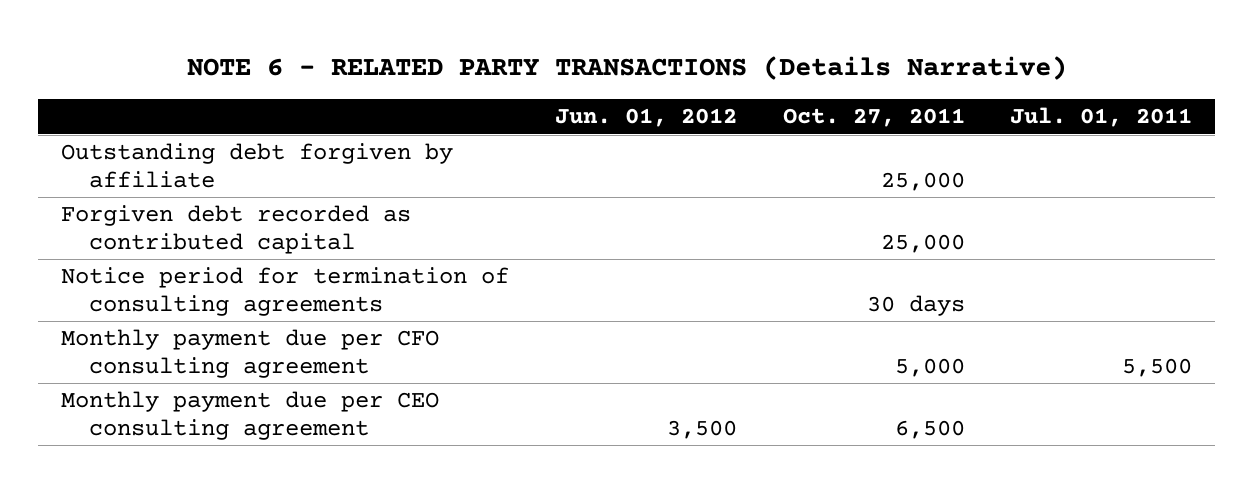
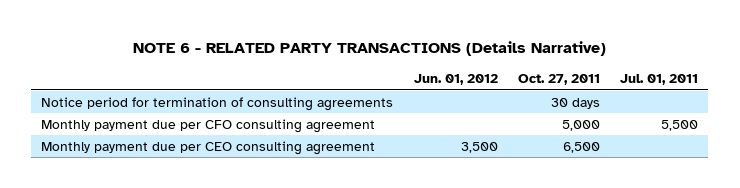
[60,143,453,188] Outstanding debt forgiven by affiliate -> none
[60,205,411,254] Forgiven debt recorded as contributed capital -> none

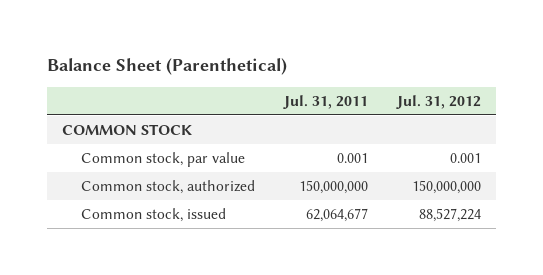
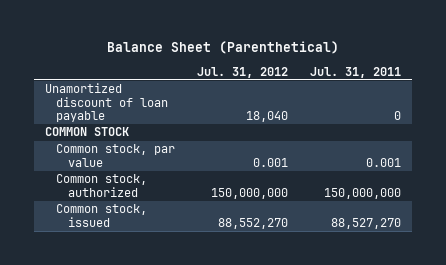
none -> [45,83,169,123] Unamortized discount of loan payable
[305,207,368,222] 62,064,677 -> [330,217,401,229] 88,527,270
[418,207,481,222] 88,527,224 -> [218,217,289,229] 88,552,270

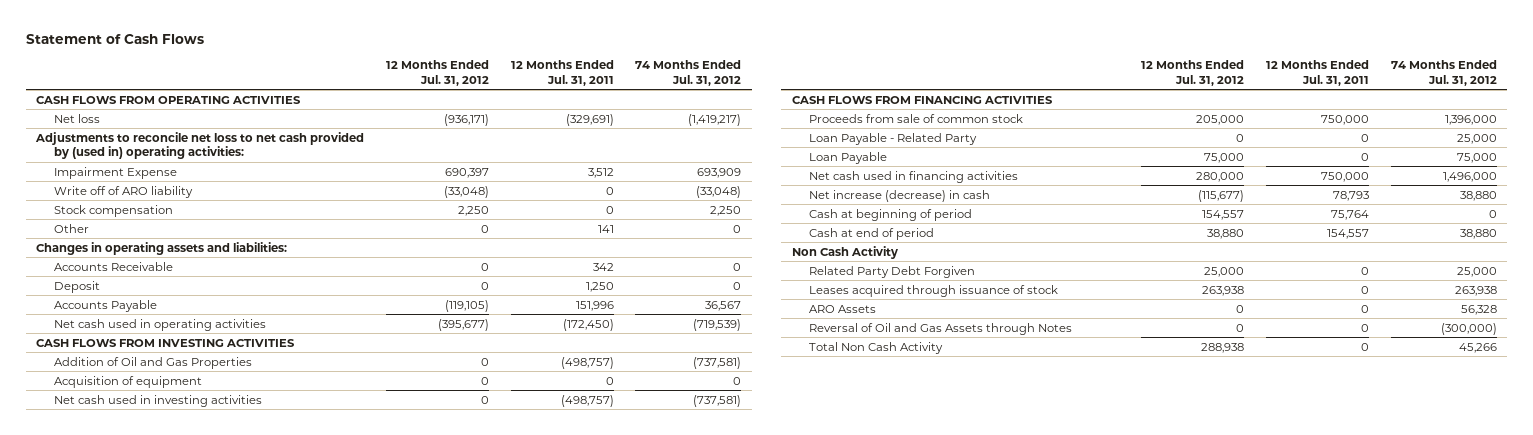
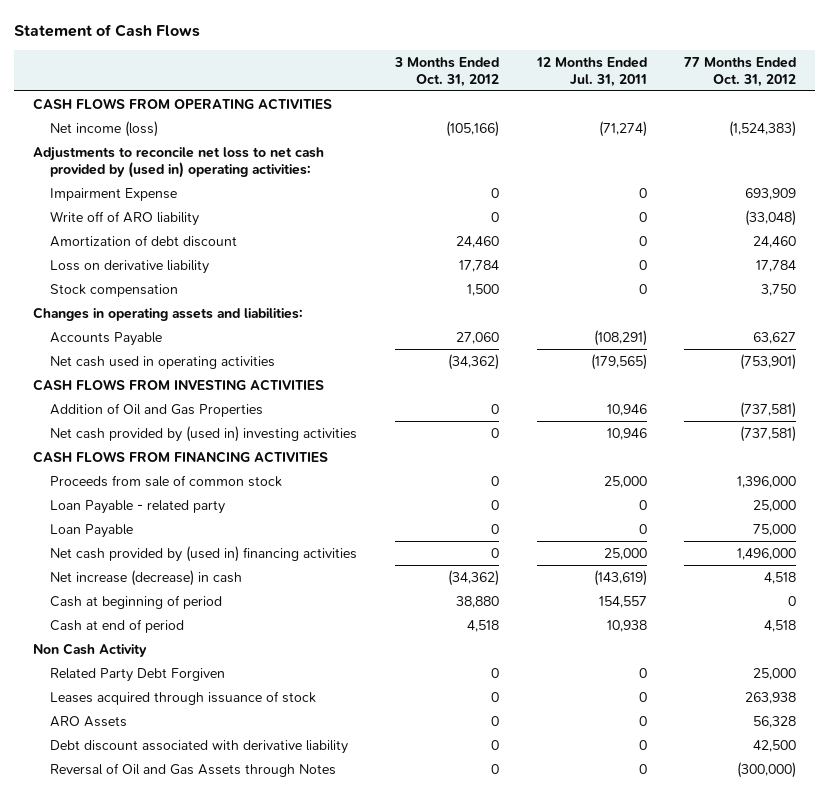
[386,59,490,86] 12 Months Ended Jul. 31, 2012 -> none
[635,59,742,86] 74 Months Ended Jul. 31, 2012 -> none
none -> [393,56,499,87] 3 Months Ended Oct. 31, 2012
none -> [684,56,797,87] 77 Months Ended Oct. 31, 2012
[54,113,101,123] Net loss -> [50,120,159,137] Net income (loss)
[565,113,614,126] (329,691) -> [598,120,647,137] (71,274)
[587,167,614,178] 3,512 -> [638,187,647,198] 0
none -> [50,234,238,247] Amortization of debt discount
none -> [50,259,210,274] Loss on derivative liability
[54,223,90,233] Other -> none
[54,261,174,271] Accounts Receivable -> none
[54,280,101,293] Deposit -> none
[575,300,614,311] 151,996 -> [593,329,647,346] (108,291)
[562,318,614,331] (172,450) -> [590,353,647,370] (179,565)
[54,375,203,388] Acquisition of equipment -> none
[560,356,614,369] (498,757) -> [606,403,647,416] 10,946
[54,394,263,407] Net cash used in investing activities -> [50,425,358,442] Net cash provided by (used in) investing activities
[560,394,614,407] (498,757) -> [606,427,647,440] 10,946
[1320,114,1369,125] 750,000 -> [603,475,647,488] 25,000
[809,132,978,145] Loan Payable - Related Party -> [50,499,226,514] Loan Payable - related party
[809,170,1019,183] Net cash used in financing activities -> [50,545,358,562] Net cash provided by (used in) financing activities
[1320,171,1369,182] 750,000 -> [603,547,647,560] 25,000
[1332,190,1369,201] 78,793 -> [593,569,647,586] (143,619)
[1330,209,1369,220] 75,764 -> [598,595,647,608] 154,557
[1326,228,1369,239] 154,557 -> [606,619,647,632] 10,938
none -> [50,739,349,754] Debt discount associated with derivative liability
[809,341,944,354] Total Non Cash Activity -> none

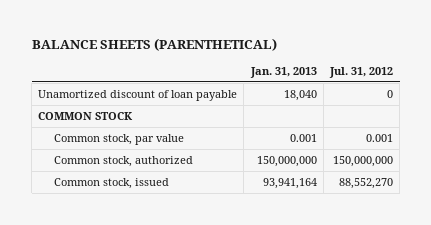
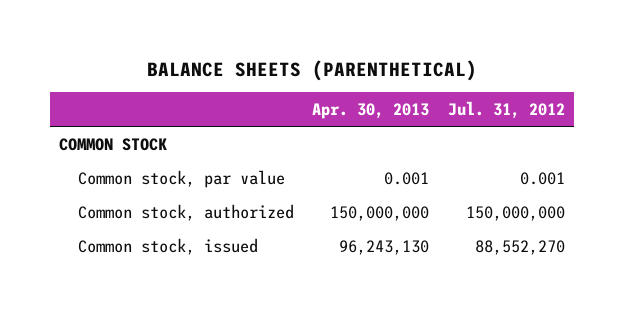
[249,67,317,79] Jan. 31, 2013 -> none
none -> [312,103,430,120] Apr. 30, 2013
[38,89,238,101] Unamortized discount of loan payable -> none

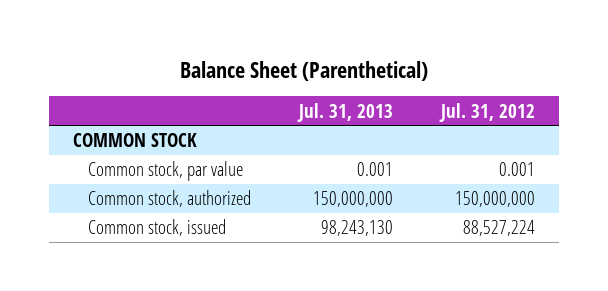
[147,59,478,81] BALANCE SHEETS (PARENTHETICAL) -> [179,60,428,81] Balance Sheet (Parenthetical)
[312,103,430,120] Apr. 30, 2013 -> none
none -> [296,102,393,122] Jul. 31, 2013
[475,239,566,255] 88,552,270 -> [462,220,535,237] 88,527,224

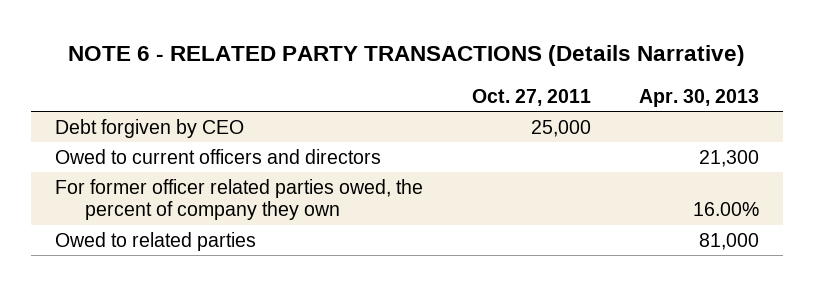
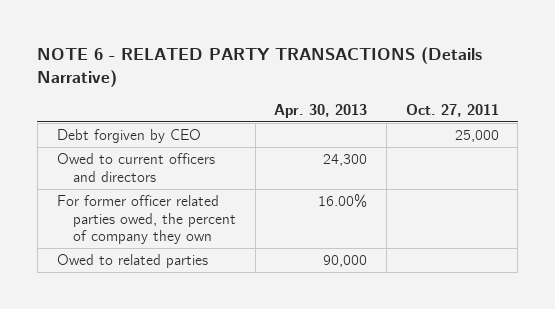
[698,149,759,167] 21,300 -> [323,154,368,167] 24,300
[698,232,759,250] 81,000 -> [323,255,368,268] 90,000

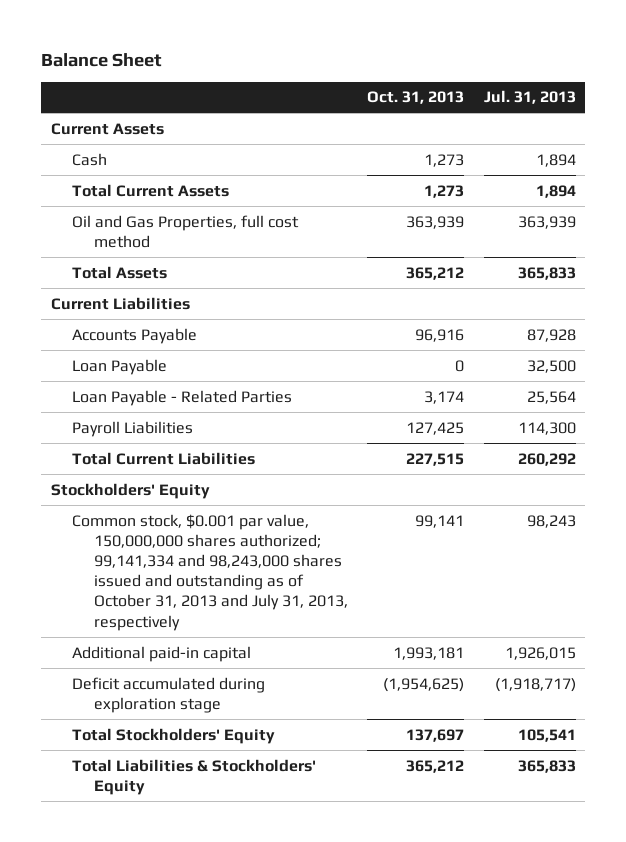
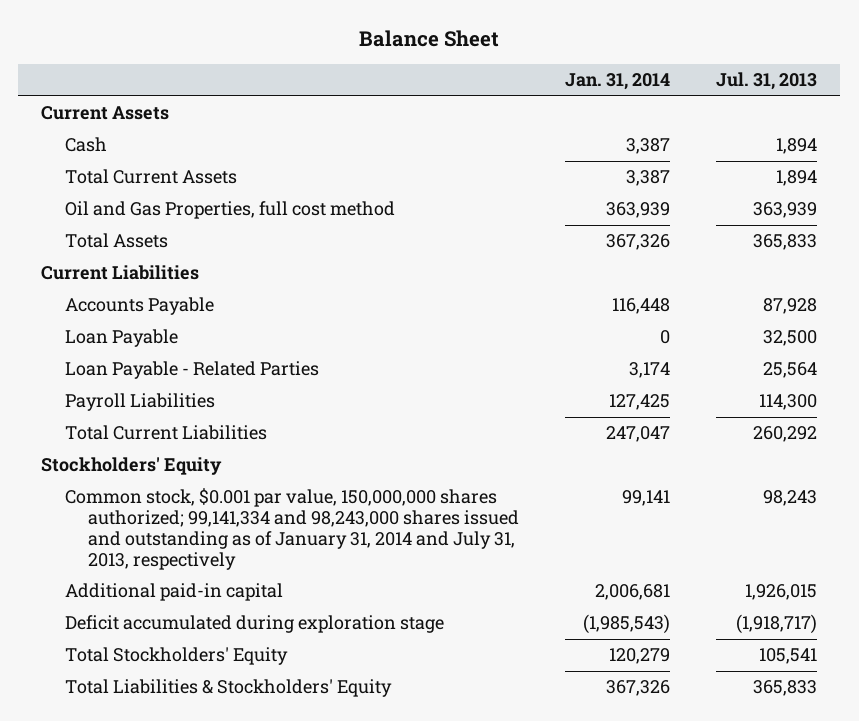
[367,91,465,105] Oct. 31, 2013 -> none
none -> [564,73,670,91] Jan. 31, 2014
[72,513,348,631] Common stock, $0.001 par value, 150,000,000 shares authorized; 99,141,334 and 98,243,000 shares issued and outstanding as of October 31, 2013 and July 31, 2013, respectively -> [64,488,519,570] Common stock, $0.001 par value, 150,000,000 shares authorized; 99,141,334 and 98,243,000 shares issued and outstanding as of January 31, 2014 and July 31, 2013, respectively

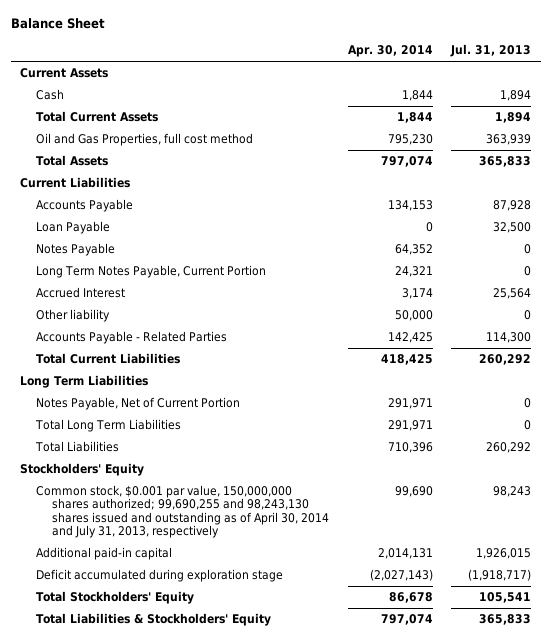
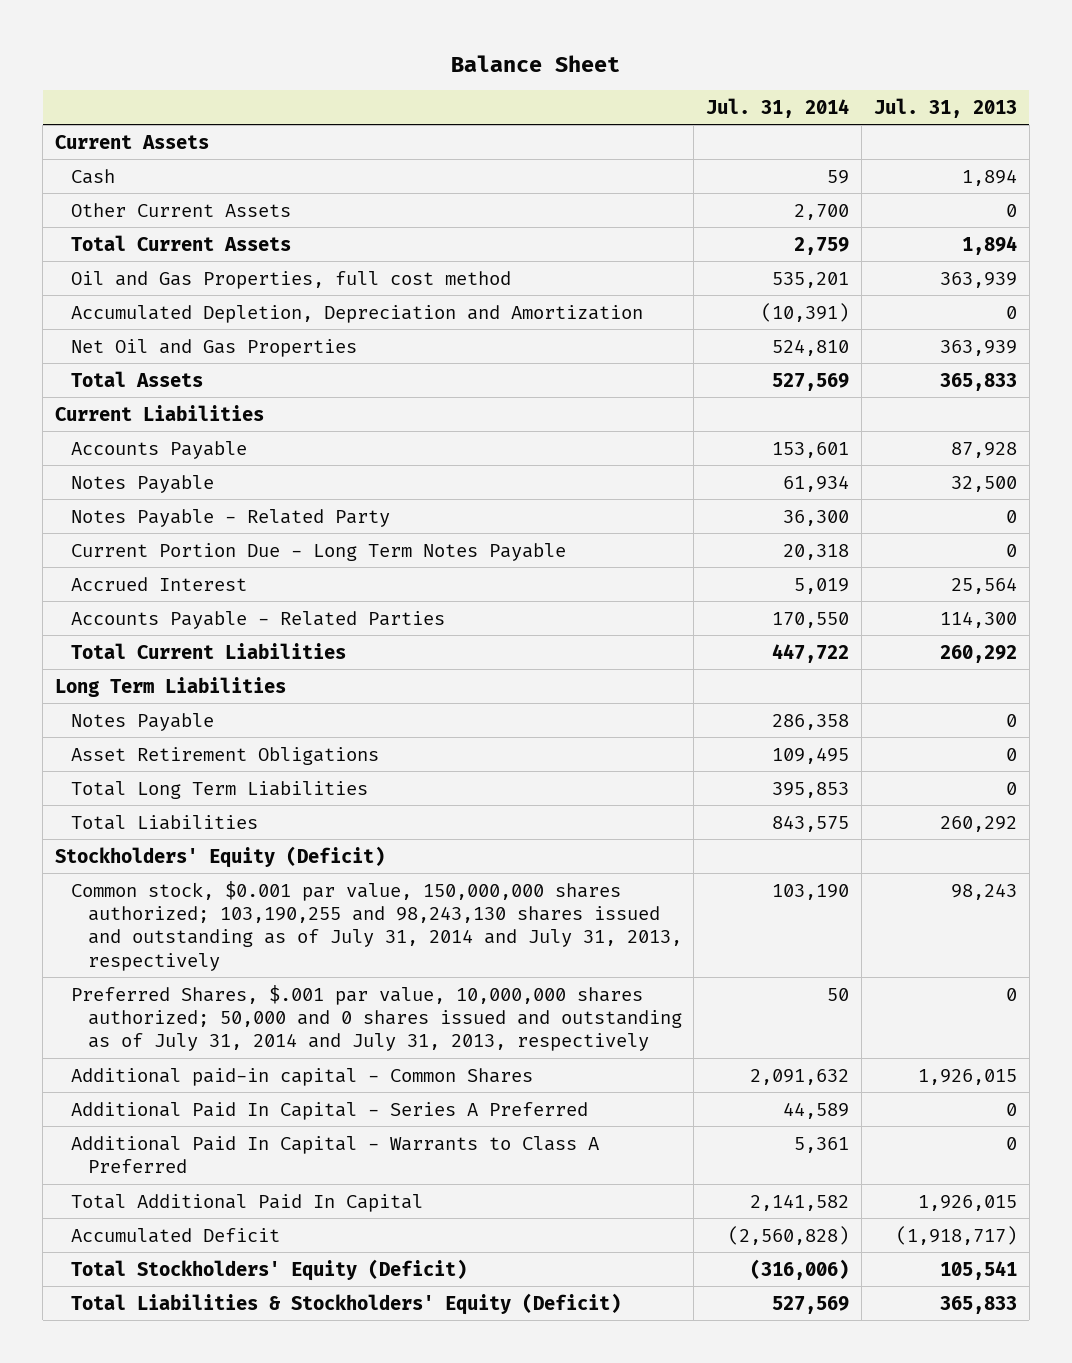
[347,45,433,58] Apr. 30, 2014 -> none
none -> [706,97,850,118] Jul. 31, 2014
none -> [71,202,292,217] Other Current Assets
none -> [71,304,644,323] Accumulated Depletion, Depreciation and Amortization
none -> [71,338,358,357] Net Oil and Gas Properties
[36,221,111,235] Loan Payable -> [71,474,215,493] Notes Payable
none -> [71,508,391,527] Notes Payable - Related Party
[36,265,267,279] Long Term Notes Payable, Current Portion -> [71,542,567,561] Current Portion Due - Long Term Notes Payable
[36,309,111,323] Other liability -> none
[36,397,241,411] Notes Payable, Net of Current Portion -> none
[36,243,116,257] Notes Payable -> [71,712,215,731] Notes Payable
none -> [71,746,380,765] Asset Retirement Obligations
[19,463,144,477] Stockholders' Equity -> [55,845,386,868] Stockholders' Equity (Deficit)
[36,485,330,539] Common stock, $0.001 par value, 150,000,000 shares authorized; 99,690,255 and 98,243,130 shares issued and outstanding as of April 30, 2014 and July 31, 2013, respectively -> [71,880,682,971] Common stock, $0.001 par value, 150,000,000 shares authorized; 103,190,255 and 98,243,130 shares issued and outstanding as of July 31, 2014 and July 31, 2013, respectively
none -> [71,984,682,1052] Preferred Shares, $.001 par value, 10,000,000 shares authorized; 50,000 and 0 shares issued and outstanding as of July 31, 2014 and July 31, 2013, respectively
none -> [71,1067,534,1086] Additional paid-in capital - Common Shares
none -> [71,1101,589,1120] Additional Paid In Capital - Series A Preferred
none -> [71,1135,600,1174] Additional Paid In Capital - Warrants to Class A Preferred
[36,547,173,561] Additional paid-in capital -> [71,1193,424,1212] Total Additional Paid In Capital
[36,569,284,583] Deficit accumulated during exploration stage -> [71,1227,281,1243] Accumulated Deficit
[36,591,195,605] Total Stockholders' Equity -> [71,1258,468,1281] Total Stockholders' Equity (Deficit)
[36,613,272,627] Total Liabilities & Stockholders' Equity -> [71,1292,622,1315] Total Liabilities & Stockholders' Equity (Deficit)

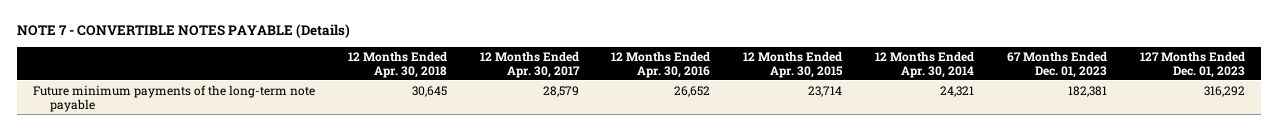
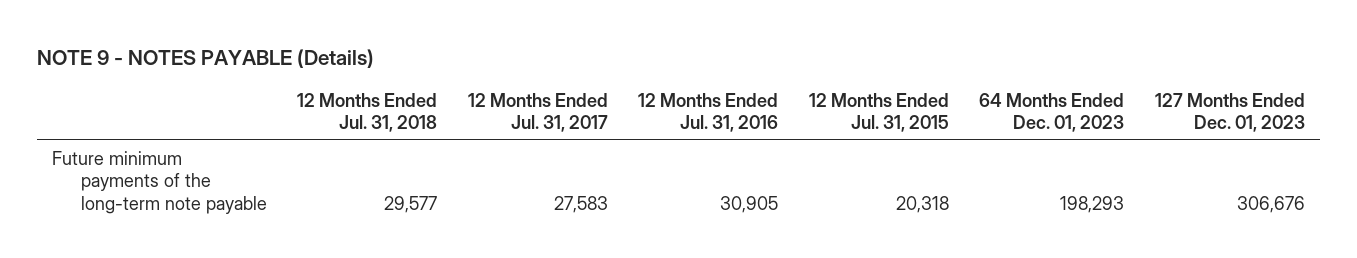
[16,24,350,39] NOTE 7 - CONVERTIBLE NOTES PAYABLE (Details) -> [37,48,375,68] NOTE 9 - NOTES PAYABLE (Details)
[347,50,447,78] 12 Months Ended Apr. 30, 2018 -> none
[479,50,580,78] 12 Months Ended Apr. 30, 2017 -> none
[611,50,711,78] 12 Months Ended Apr. 30, 2016 -> none
[743,50,844,78] 12 Months Ended Apr. 30, 2015 -> none
[875,50,975,78] 12 Months Ended Apr. 30, 2014 -> none
[1006,50,1107,78] 67 Months Ended Dec. 01, 2023 -> none
none -> [297,92,438,133] 12 Months Ended Jul. 31, 2018
none -> [467,92,608,133] 12 Months Ended Jul. 31, 2017
none -> [638,92,779,133] 12 Months Ended Jul. 31, 2016
none -> [808,92,949,133] 12 Months Ended Jul. 31, 2015
none -> [979,92,1125,133] 64 Months Ended Dec. 01, 2023
[1203,85,1245,97] 316,292 -> [1236,195,1305,213] 306,676

